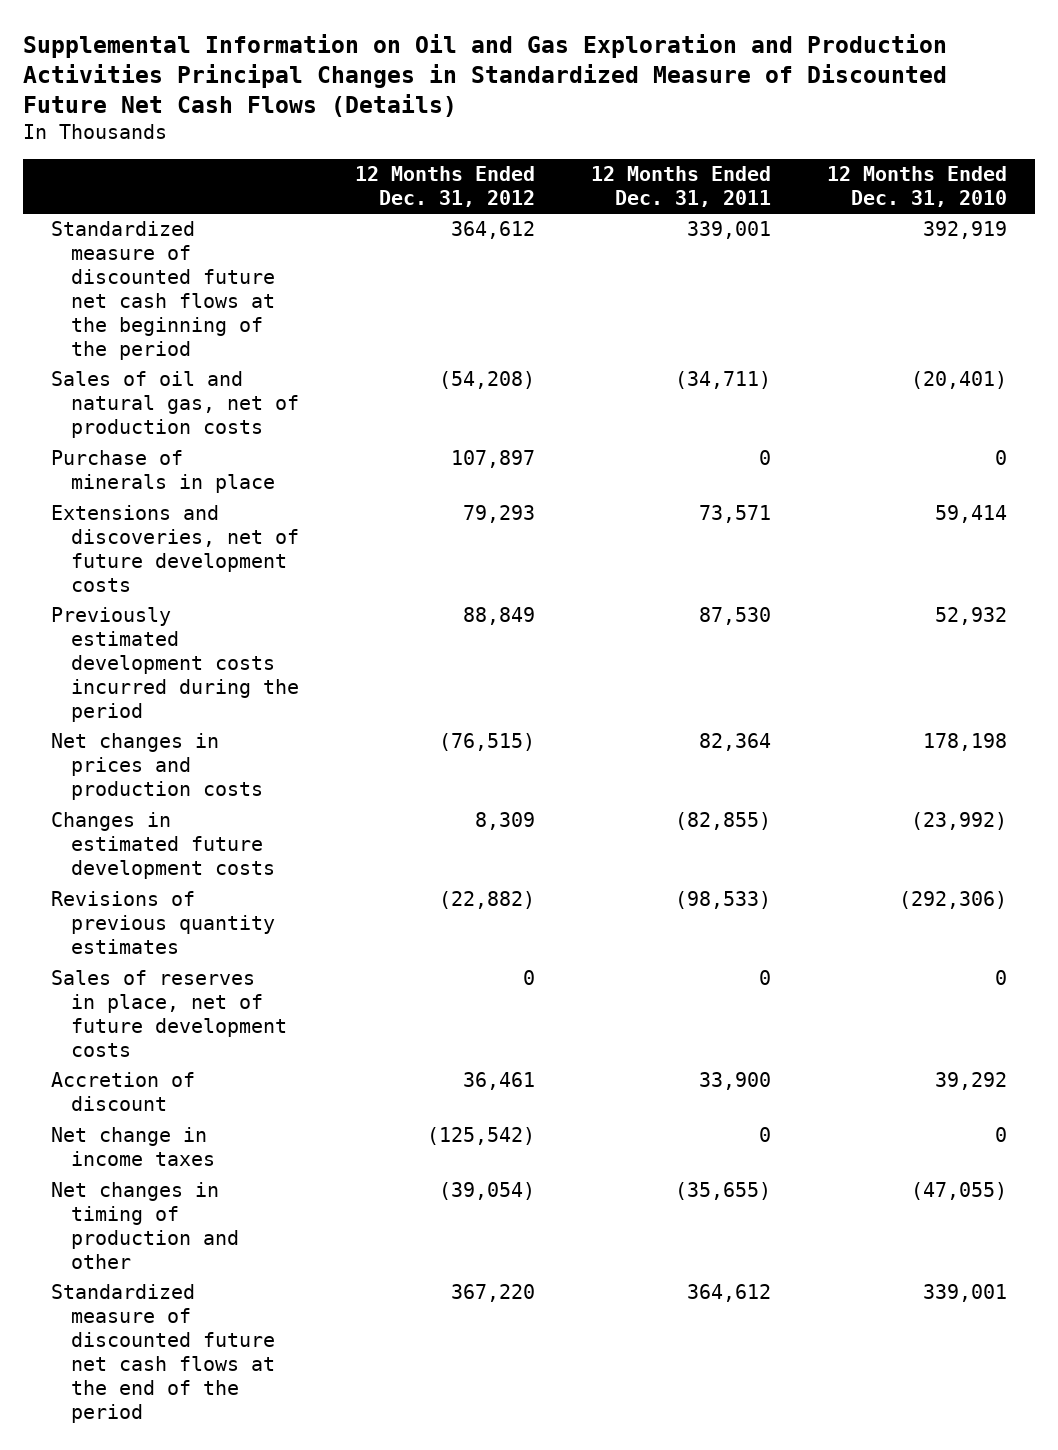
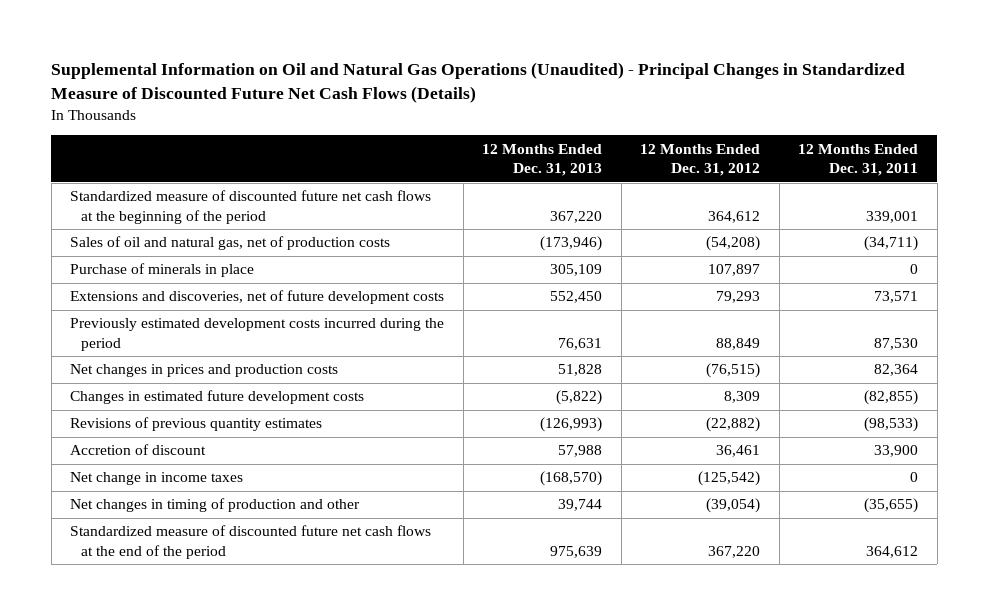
[22,33,947,118] Supplemental Information on Oil and Gas Exploration and Production Activities Principal Changes in Standardized Measure of Discounted Future Net Cash Flows (Details) -> [51,62,906,104] Supplemental Information on Oil and Natural Gas Operations (Unaudited) - Principal Changes in Standardized Measure of Discounted Future Net Cash Flows (Details)
[827,166,1008,208] 12 Months Ended Dec. 31, 2010 -> none
none -> [482,143,603,177] 12 Months Ended Dec. 31, 2013
[50,970,287,1058] Sales of reserves in place, net of future development costs -> none

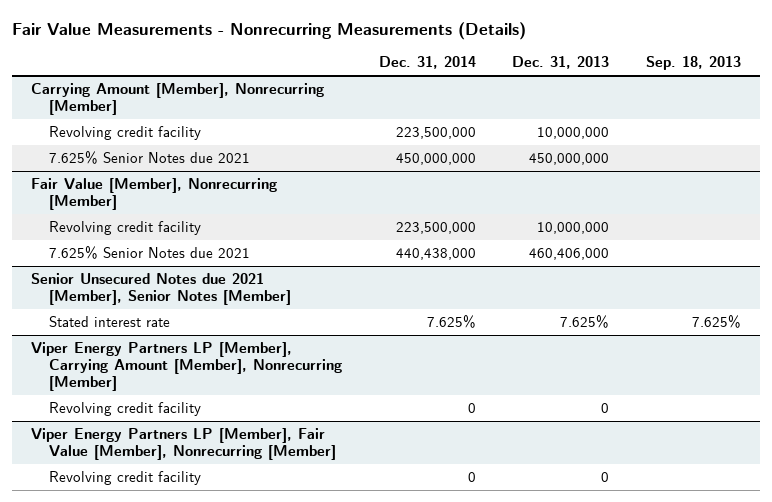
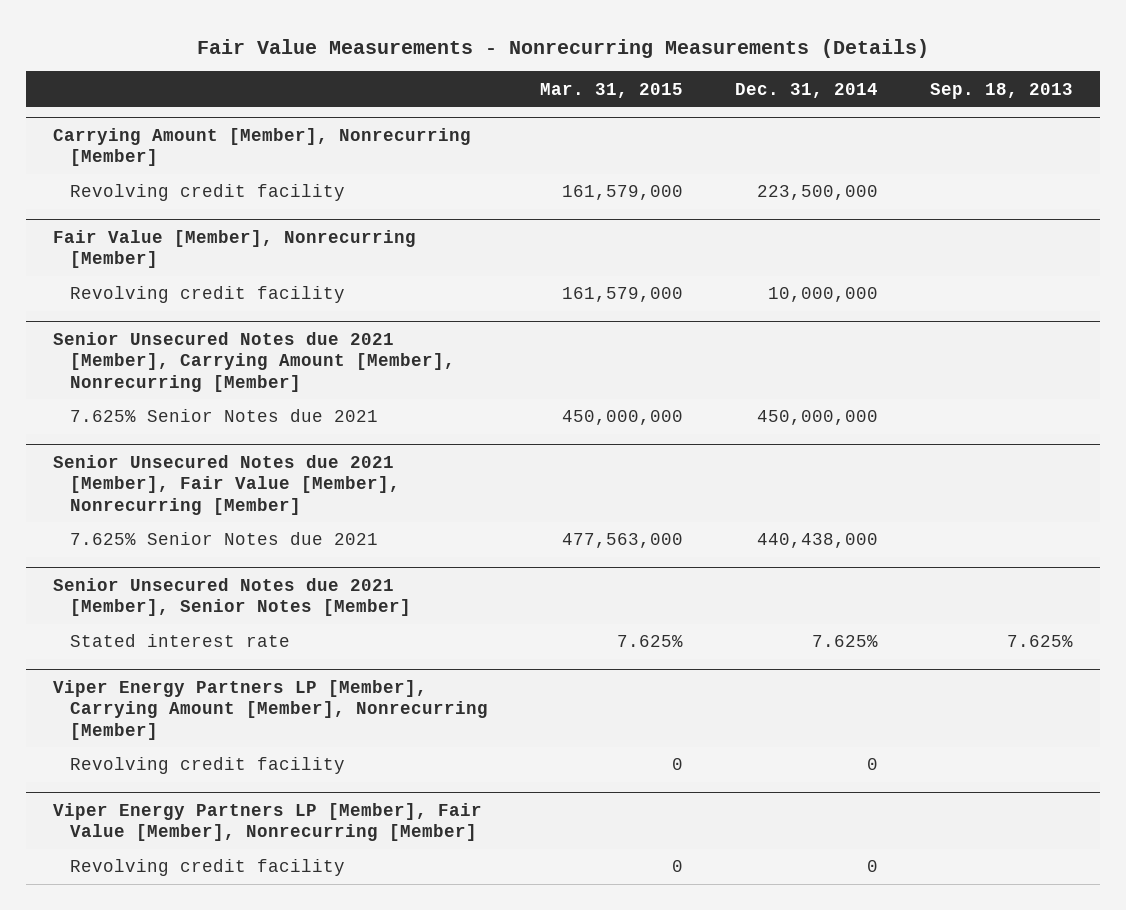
[512,56,610,70] Dec. 31, 2013 -> none
none -> [539,82,683,98] Mar. 31, 2015
[48,151,250,165] 7.625% Senior Notes due 2021 -> none
[395,222,476,235] 223,500,000 -> [768,287,879,303] 10,000,000
none -> [52,331,455,392] Senior Unsecured Notes due 2021 [Member], Carrying Amount [Member], Nonrecurring [Member]
none -> [69,409,378,423] 7.625% Senior Notes due 2021
none -> [52,454,400,515] Senior Unsecured Notes due 2021 [Member], Fair Value [Member], Nonrecurring [Member]

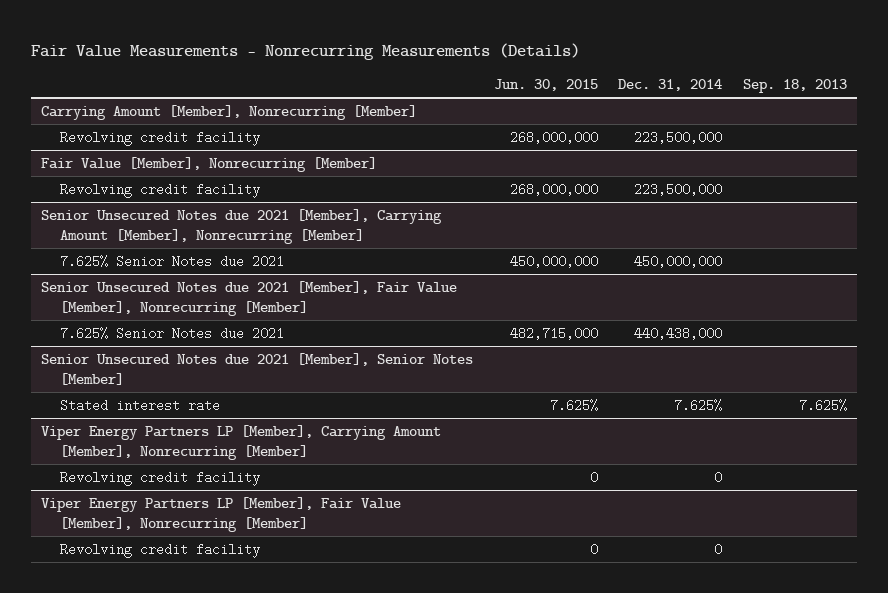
[539,82,683,98] Mar. 31, 2015 -> none
none -> [493,79,598,92] Jun. 30, 2015
[768,287,879,303] 10,000,000 -> [634,182,723,196] 223,500,000

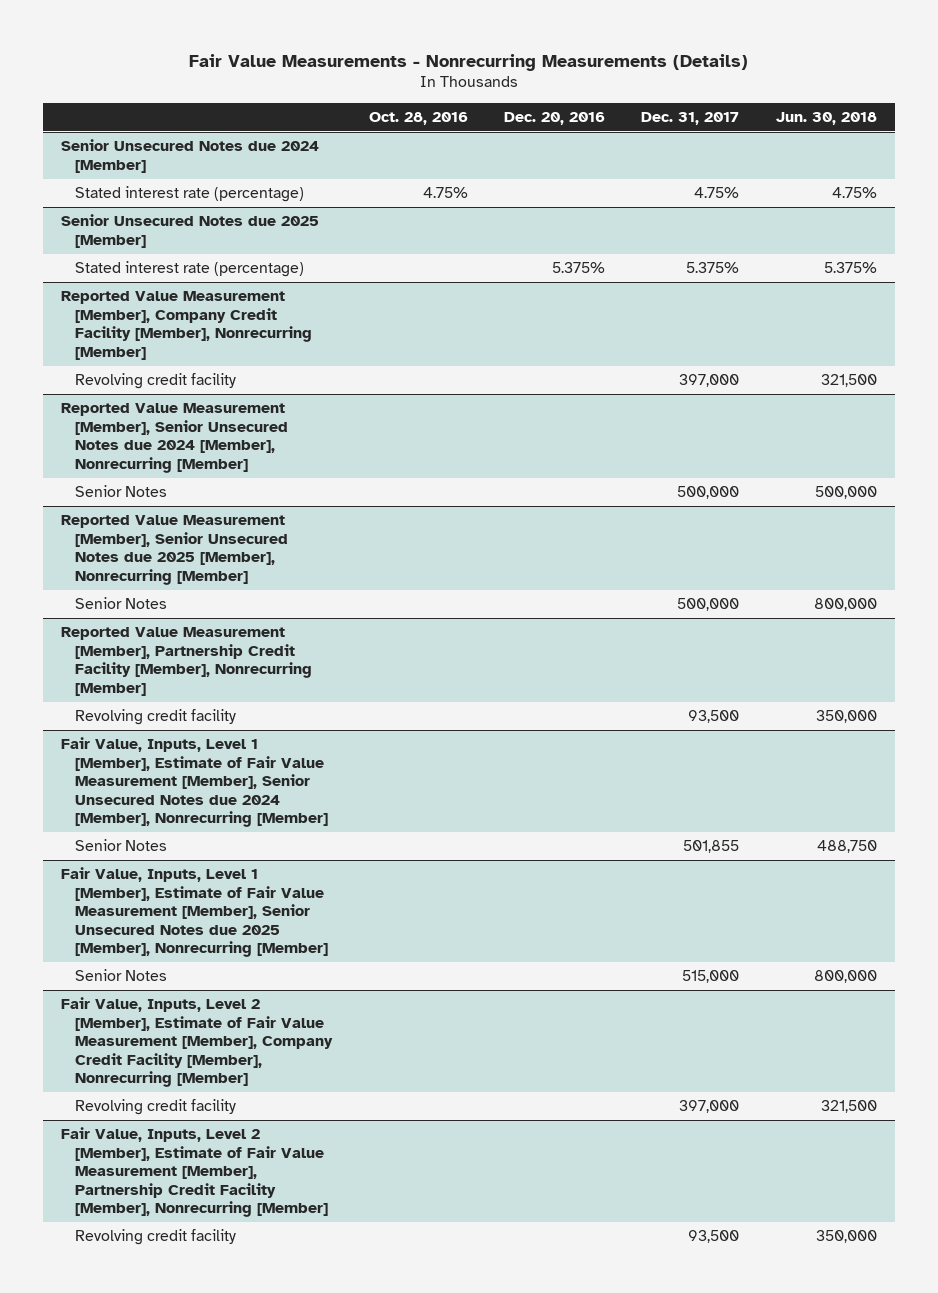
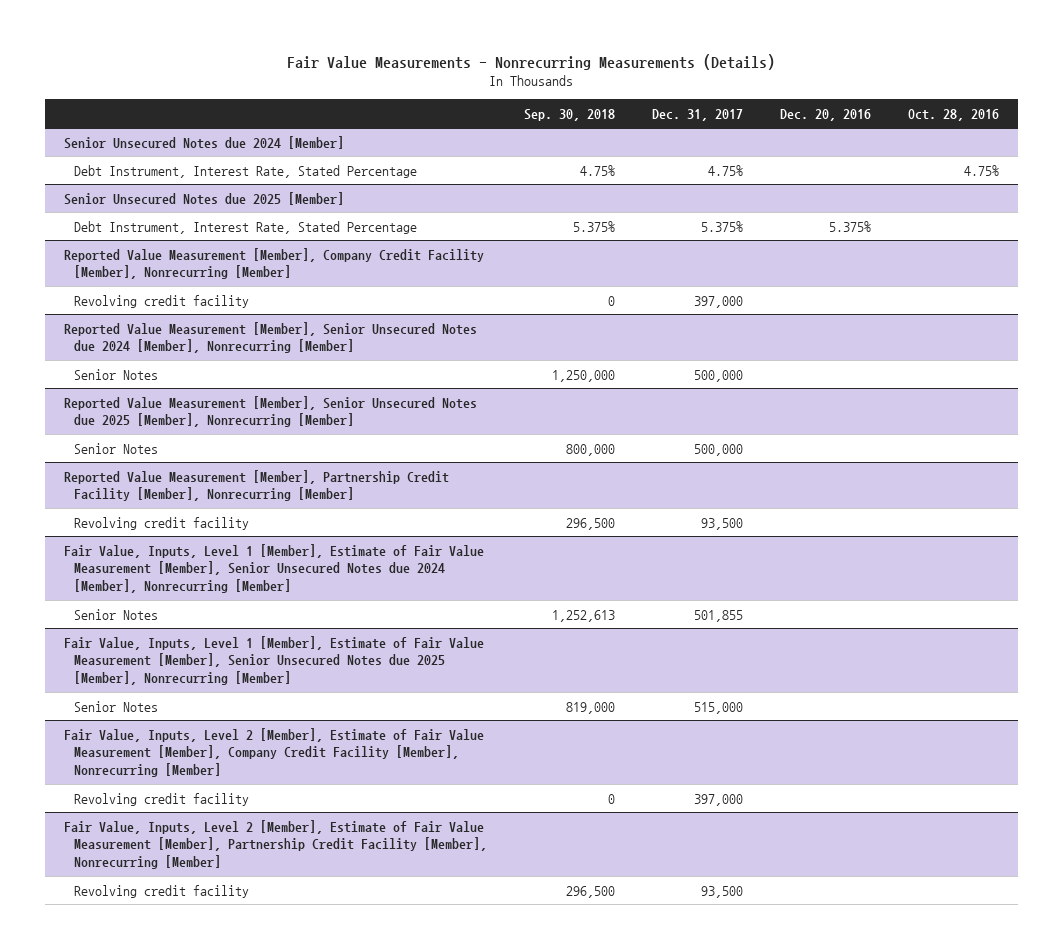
[775,112,877,126] Jun. 30, 2018 -> none
none -> [524,108,616,121] Sep. 30, 2018
[75,186,305,203] Stated interest rate (percentage) -> [74,164,418,178] Debt Instrument, Interest Rate, Stated Percentage
[75,261,305,278] Stated interest rate (percentage) -> [74,220,418,234] Debt Instrument, Interest Rate, Stated Percentage

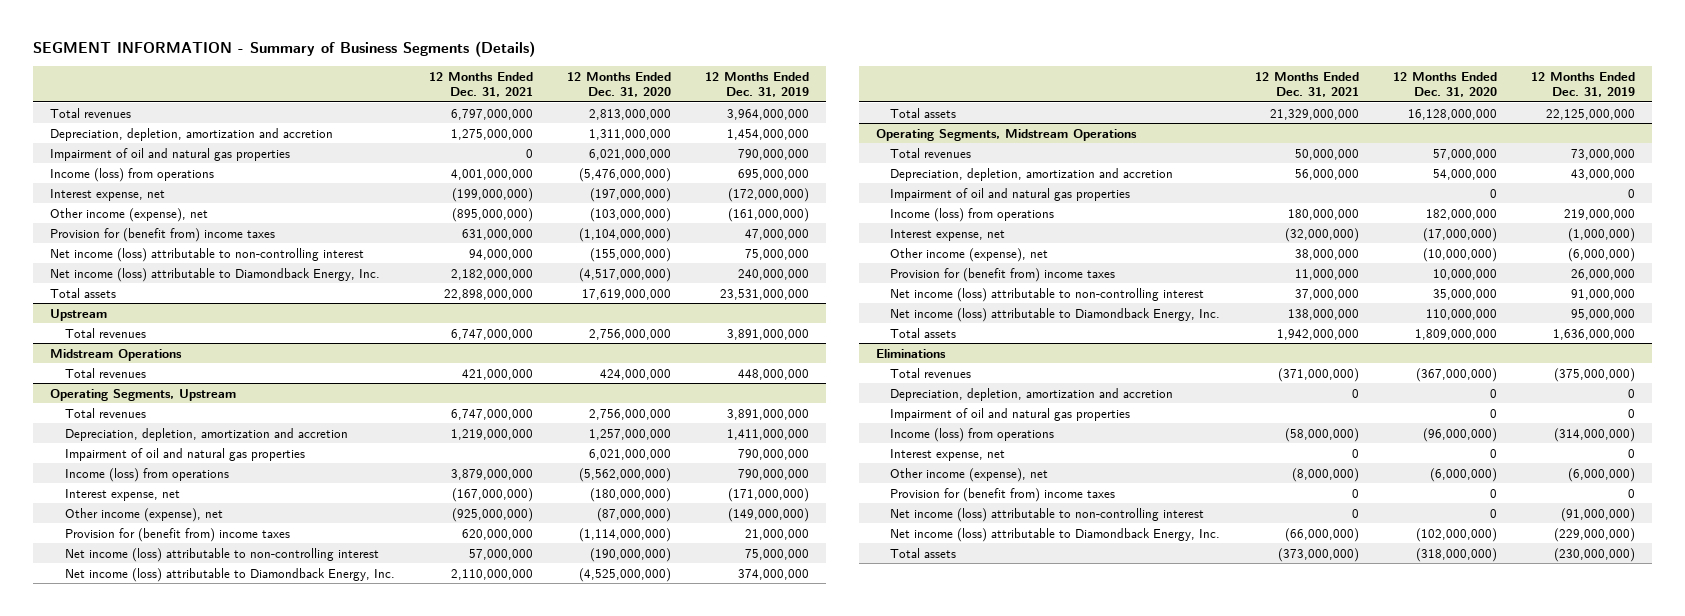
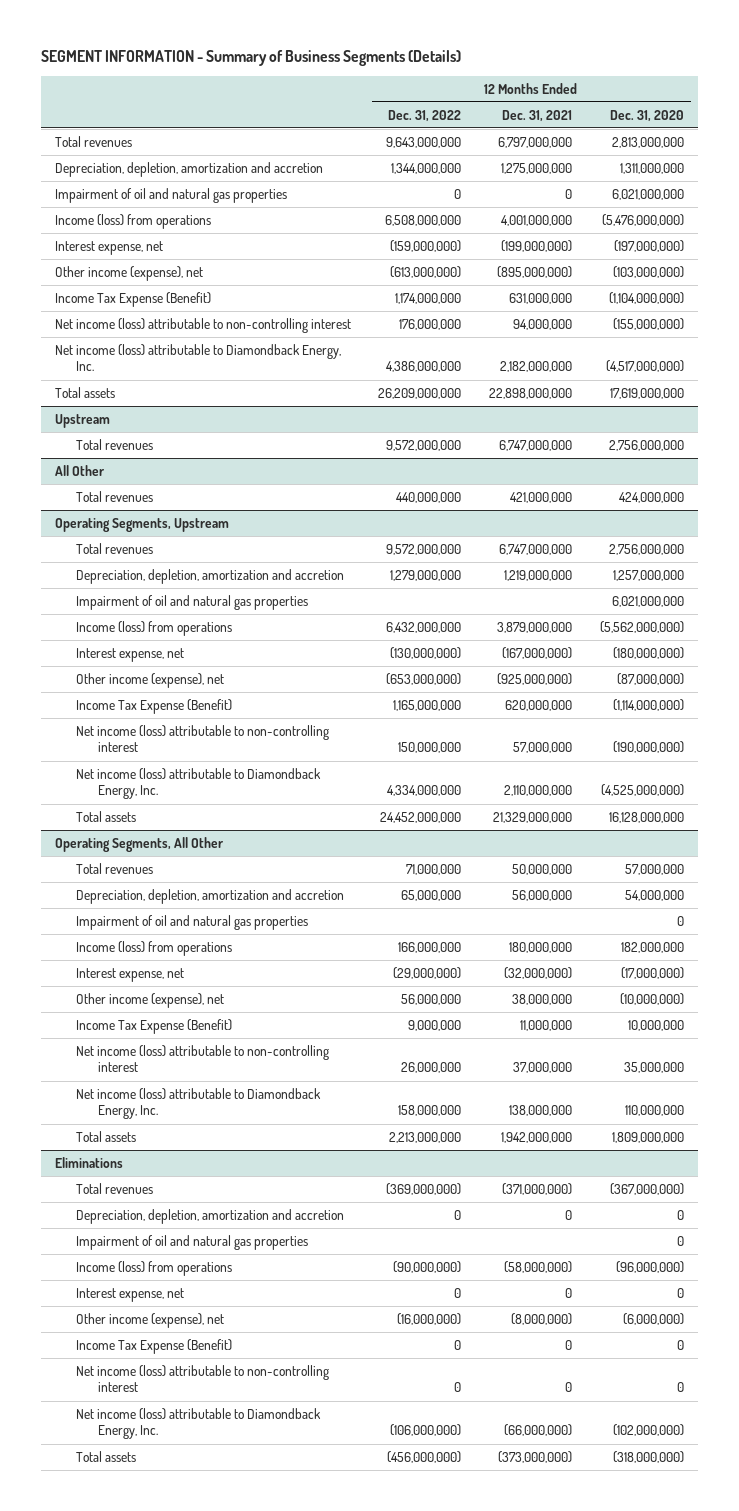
[705,71,810,98] 12 Months Ended Dec. 31, 2019 -> none
none -> [388,109,462,122] Dec. 31, 2022
[49,227,275,242] Provision for (benefit from) income taxes -> [54,292,211,308] Income Tax Expense (Benefit)
[49,348,182,361] Midstream Operations -> [54,465,105,477] All Other
[64,527,290,542] Provision for (benefit from) income taxes -> [76,699,233,715] Income Tax Expense (Benefit)
[875,128,1137,141] Operating Segments, Midstream Operations -> none
none -> [54,837,224,853] Operating Segments, All Other
[890,267,1116,282] Provision for (benefit from) income taxes -> [76,1019,233,1035] Income Tax Expense (Benefit)
[890,487,1116,502] Provision for (benefit from) income taxes -> [76,1339,233,1355] Income Tax Expense (Benefit)

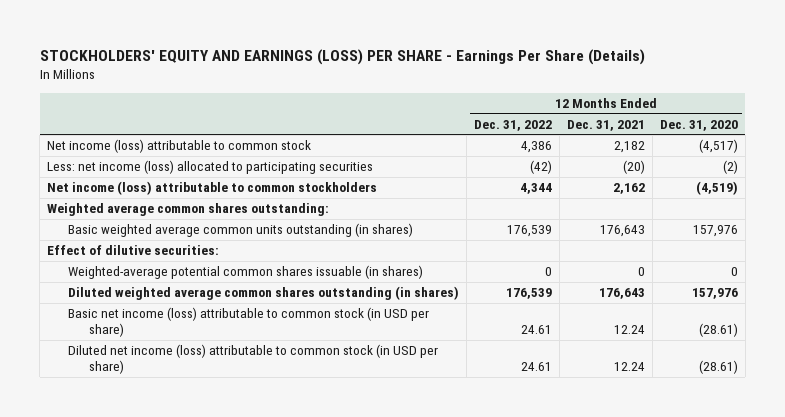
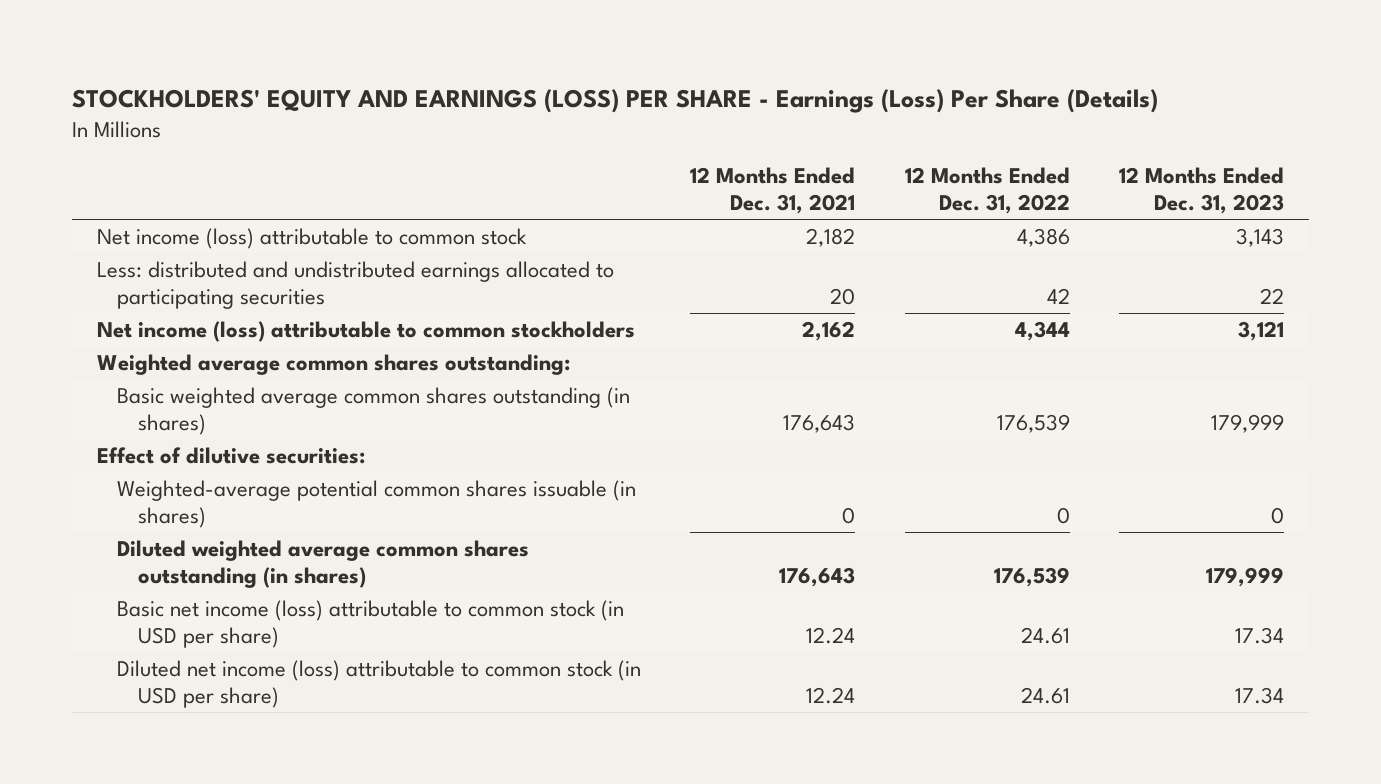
[39,48,645,65] STOCKHOLDERS' EQUITY AND EARNINGS (LOSS) PER SHARE - Earnings Per Share (Details) -> [72,88,1159,113] STOCKHOLDERS' EQUITY AND EARNINGS (LOSS) PER SHARE - Earnings (Loss) Per Share (Details)
[659,119,738,131] Dec. 31, 2020 -> none
none -> [1118,167,1284,215] 12 Months Ended Dec. 31, 2023
[47,160,374,175] Less: net income (loss) allocated to participating securities -> [96,261,614,309] Less: distributed and undistributed earnings allocated to participating securities
[530,160,553,175] (42) -> [1046,287,1070,304] 42
[623,160,646,175] (20) -> [830,287,856,305] 20
[68,223,414,238] Basic weighted average common units outstanding (in shares) -> [117,387,631,435] Basic weighted average common shares outstanding (in shares)

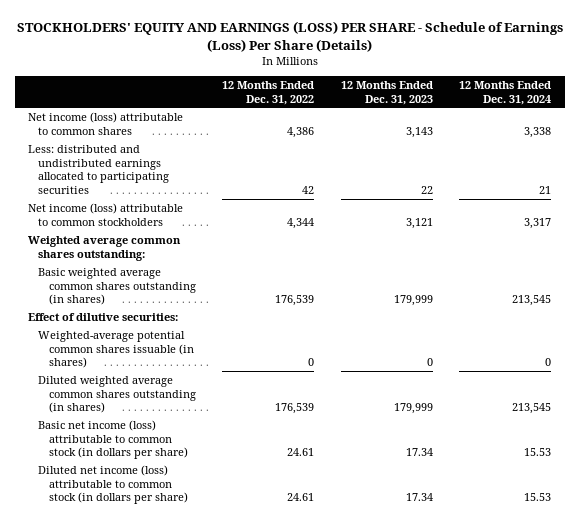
[72,88,1159,113] STOCKHOLDERS' EQUITY AND EARNINGS (LOSS) PER SHARE - Earnings (Loss) Per Share (Details) -> [16,21,563,52] STOCKHOLDERS' EQUITY AND EARNINGS (LOSS) PER SHARE - Schedule of Earnings (Loss) Per Share (Details)
[690,167,856,215] 12 Months Ended Dec. 31, 2021 -> none
none -> [459,80,552,105] 12 Months Ended Dec. 31, 2024
[96,228,527,250] Net income (loss) attributable to common stock -> [28,111,184,135] Net income (loss) attributable to common shares
[117,600,625,648] Basic net income (loss) attributable to common stock (in USD per share) -> [38,419,188,460] Basic net income (loss) attributable to common stock (in dollars per share)
[117,660,642,708] Diluted net income (loss) attributable to common stock (in USD per share) -> [38,464,188,505] Diluted net income (loss) attributable to common stock (in dollars per share)

